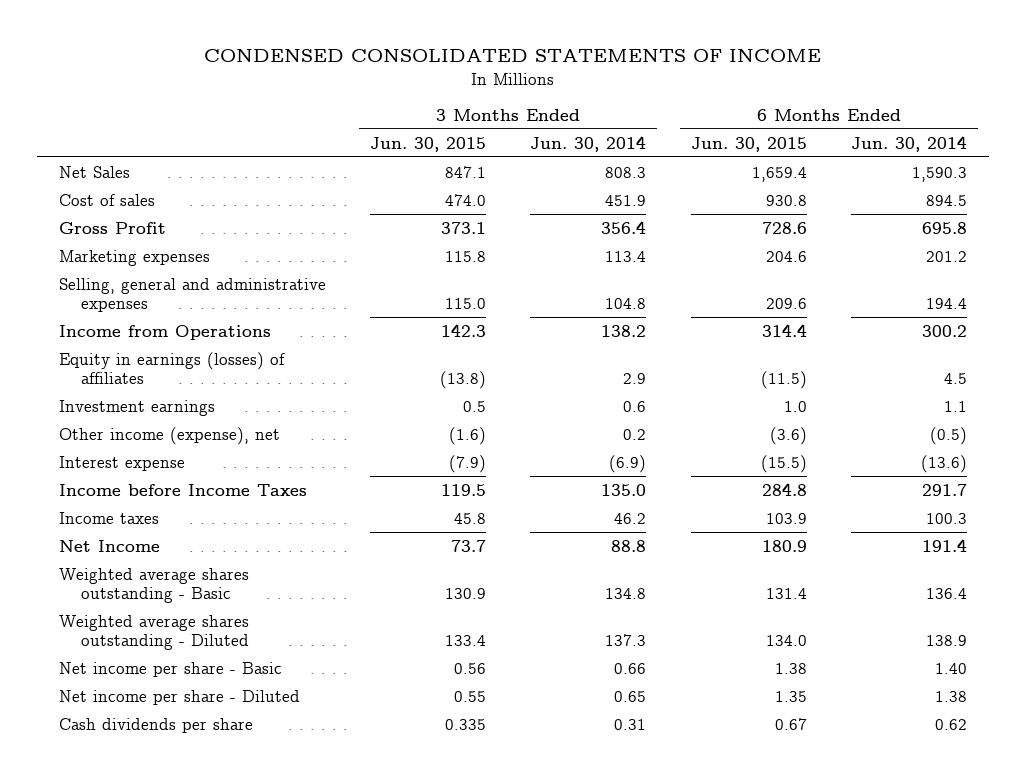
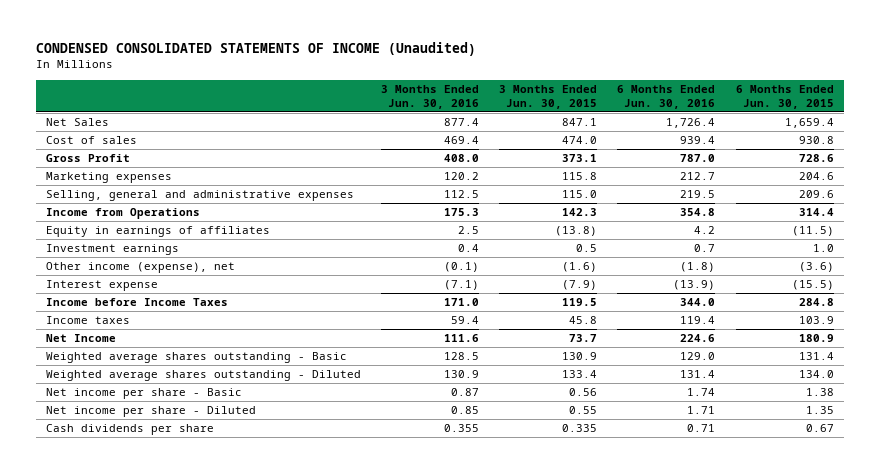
[203,49,821,63] CONDENSED CONSOLIDATED STATEMENTS OF INCOME -> [36,42,477,57] CONDENSED CONSOLIDATED STATEMENTS OF INCOME (Unaudited)
[530,135,647,152] Jun. 30, 2014 -> none
[850,135,967,152] Jun. 30, 2014 -> none
none -> [381,84,480,109] 3 Months Ended Jun. 30, 2016
none -> [617,84,716,109] 6 Months Ended Jun. 30, 2016
[58,351,285,384] Equity in earnings (losses) of affiliates -> [46,226,271,238] Equity in earnings of affiliates

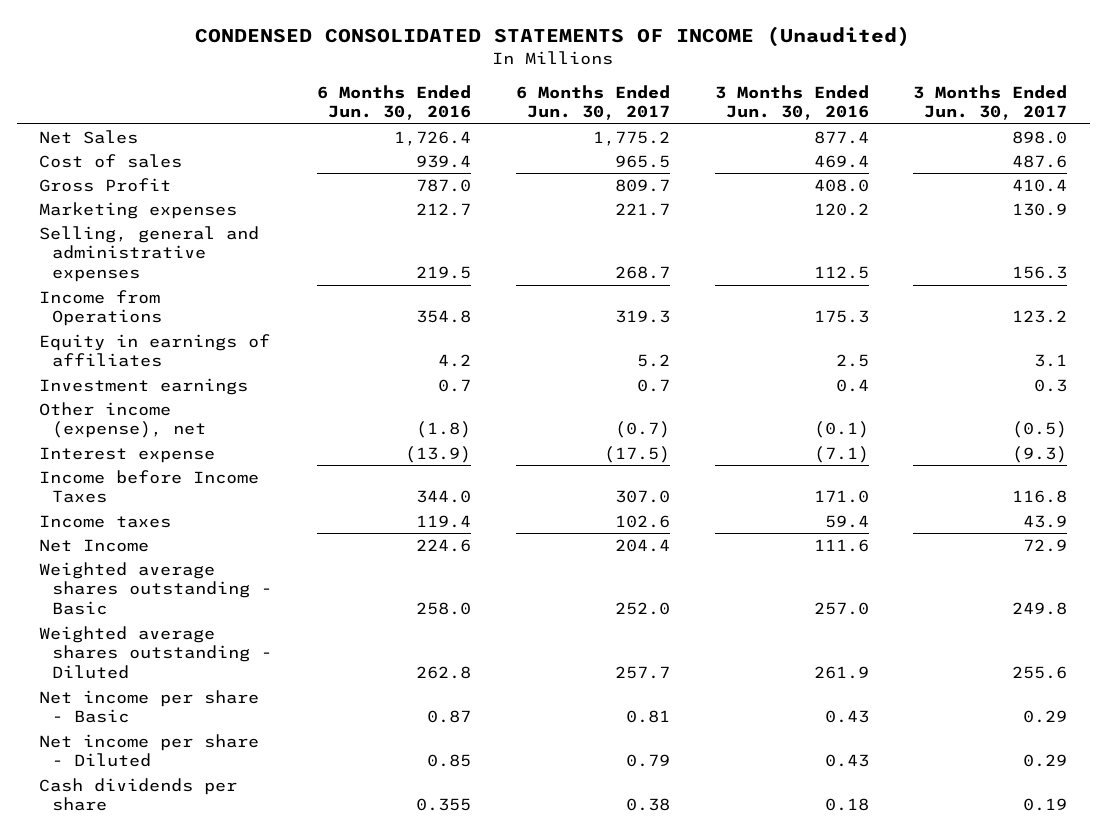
[499,84,598,109] 3 Months Ended Jun. 30, 2015 -> none
[735,84,834,109] 6 Months Ended Jun. 30, 2015 -> none
none -> [515,84,670,121] 6 Months Ended Jun. 30, 2017
none -> [913,84,1068,121] 3 Months Ended Jun. 30, 2017
[444,352,480,361] 128.5 -> [813,602,869,616] 257.0
[680,352,716,361] 129.0 -> [416,602,472,616] 258.0
[444,370,480,379] 130.9 -> [813,666,869,680] 261.9
[680,370,716,379] 131.4 -> [416,666,472,680] 262.8
[451,388,480,397] 0.87 -> [824,710,869,724] 0.43
[687,388,716,397] 1.74 -> [427,710,472,724] 0.87
[451,406,480,415] 0.85 -> [824,754,869,768] 0.43
[687,406,716,415] 1.71 -> [427,754,472,768] 0.85
[444,424,480,433] 0.355 -> [824,798,869,812] 0.18
[687,424,716,433] 0.71 -> [416,798,472,812] 0.355

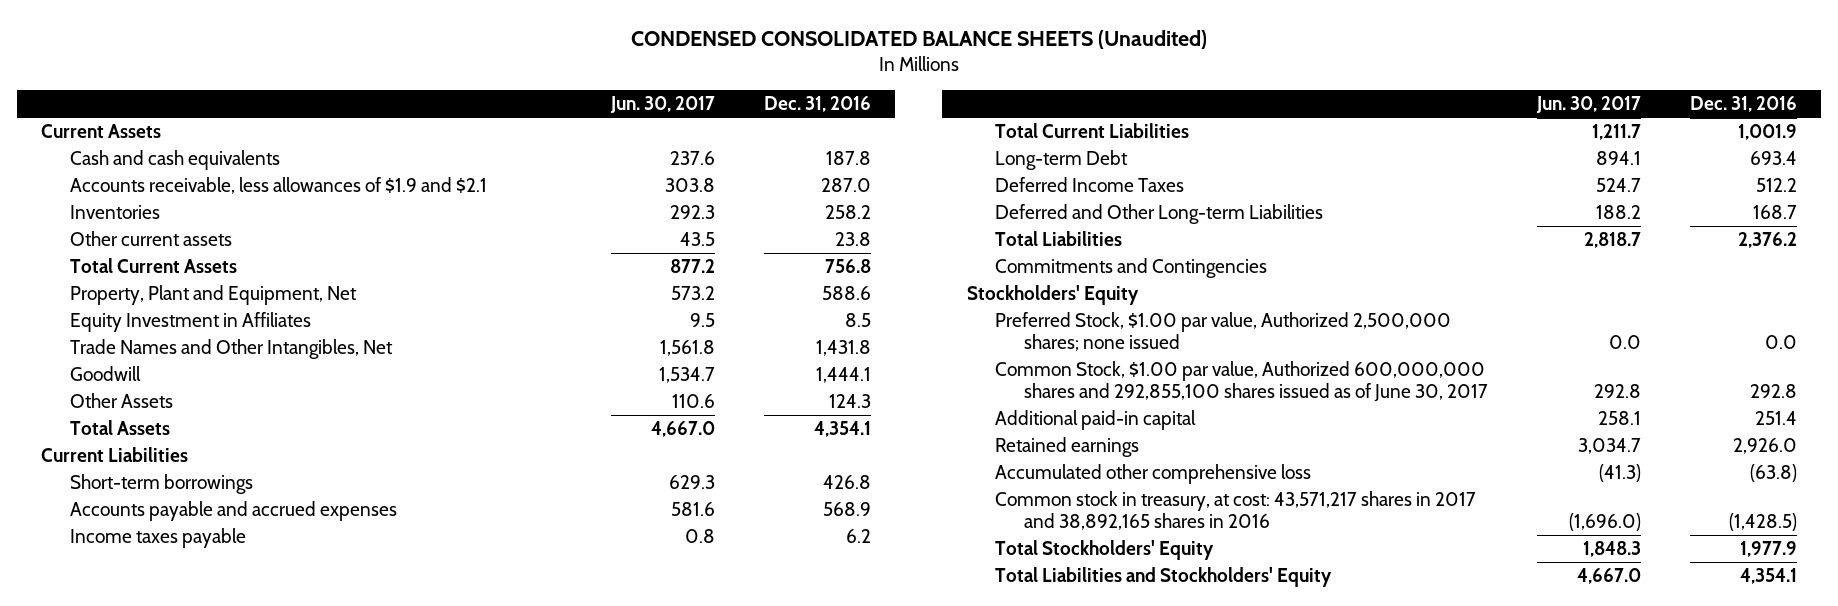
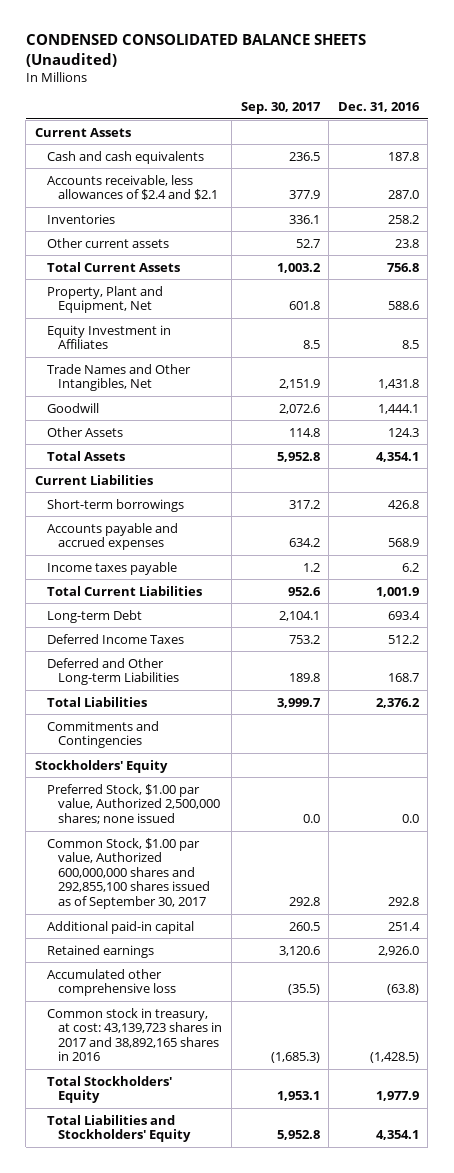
[610,96,716,114] Jun. 30, 2017 -> none
none -> [240,102,321,115] Sep. 30, 2017
[69,177,487,195] Accounts receivable, less allowances of $1.9 and $2.1 -> [46,174,219,201] Accounts receivable, less allowances of $2.4 and $2.1
[995,361,1488,402] Common Stock, $1.00 par value, Authorized 600,000,000 shares and 292,855,100 shares issued as of June 30, 2017 -> [46,837,211,910] Common Stock, $1.00 par value, Authorized 600,000,000 shares and 292,855,100 shares issued as of September 30, 2017
[995,491,1477,530] Common stock in treasury, at cost: 43,571,217 shares in 2017 and 38,892,165 shares in 2016 -> [46,1007,223,1062] Common stock in treasury, at cost: 43,139,723 shares in 2017 and 38,892,165 shares in 2016

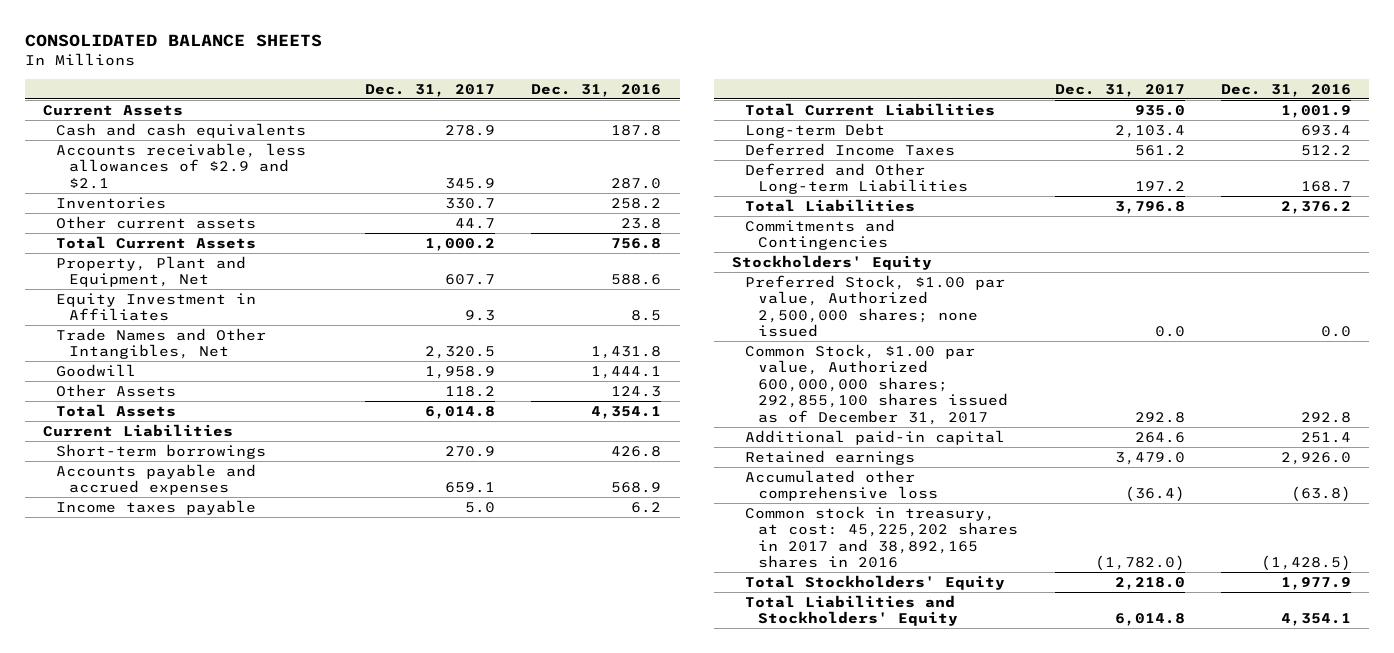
[25,34,366,67] CONDENSED CONSOLIDATED BALANCE SHEETS (Unaudited) -> [24,34,322,48] CONSOLIDATED BALANCE SHEETS
[240,102,321,115] Sep. 30, 2017 -> none
none -> [365,83,496,97] Dec. 31, 2017
[46,174,219,201] Accounts receivable, less allowances of $2.4 and $2.1 -> [56,142,307,189] Accounts receivable, less allowances of $2.9 and $2.1
[46,837,211,910] Common Stock, $1.00 par value, Authorized 600,000,000 shares and 292,855,100 shares issued as of September 30, 2017 -> [745,343,1009,425] Common Stock, $1.00 par value, Authorized 600,000,000 shares; 292,855,100 shares issued as of December 31, 2017
[46,1007,223,1062] Common stock in treasury, at cost: 43,139,723 shares in 2017 and 38,892,165 shares in 2016 -> [745,505,1019,569] Common stock in treasury, at cost: 45,225,202 shares in 2017 and 38,892,165 shares in 2016

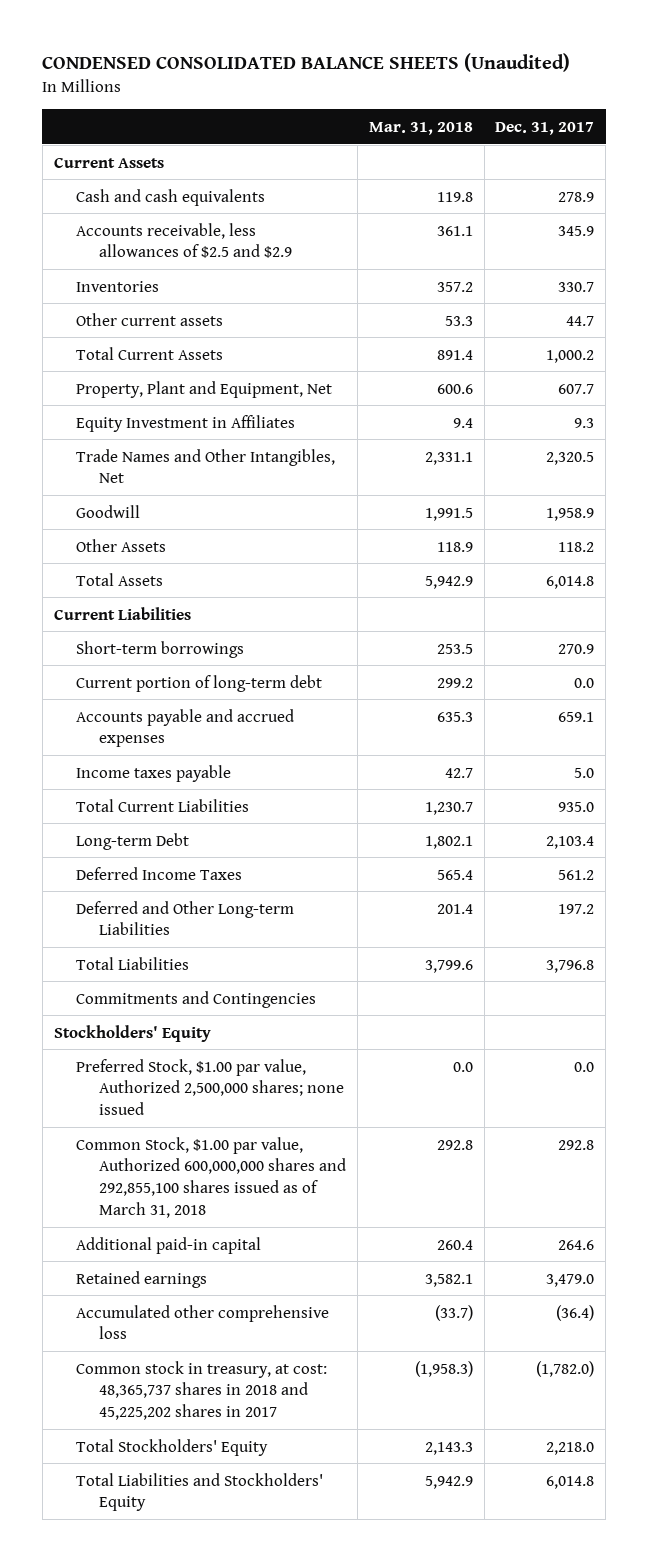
[24,34,322,48] CONSOLIDATED BALANCE SHEETS -> [42,52,571,72] CONDENSED CONSOLIDATED BALANCE SHEETS (Unaudited)
[531,83,662,97] Dec. 31, 2016 -> none
none -> [368,122,473,136] Mar. 31, 2018
[56,142,307,189] Accounts receivable, less allowances of $2.9 and $2.1 -> [76,222,292,259] Accounts receivable, less allowances of $2.5 and $2.9
none -> [76,674,323,692] Current portion of long-term debt
[745,343,1009,425] Common Stock, $1.00 par value, Authorized 600,000,000 shares; 292,855,100 shares issued as of December 31, 2017 -> [76,1136,346,1219] Common Stock, $1.00 par value, Authorized 600,000,000 shares and 292,855,100 shares issued as of March 31, 2018
[745,505,1019,569] Common stock in treasury, at cost: 45,225,202 shares in 2017 and 38,892,165 shares in 2016 -> [76,1360,328,1421] Common stock in treasury, at cost: 48,365,737 shares in 2018 and 45,225,202 shares in 2017

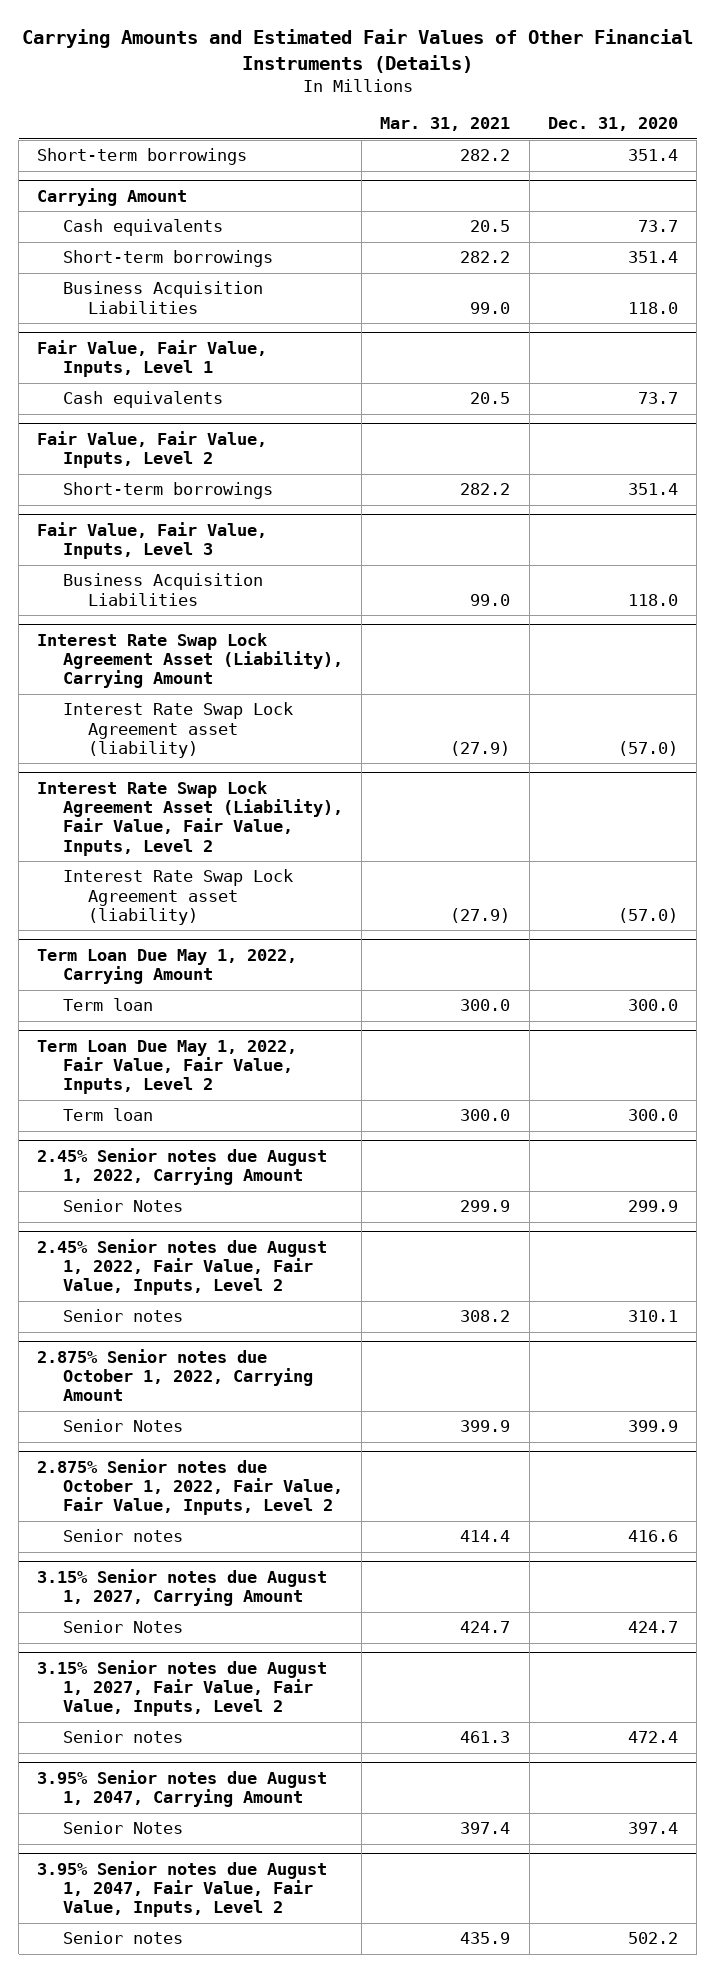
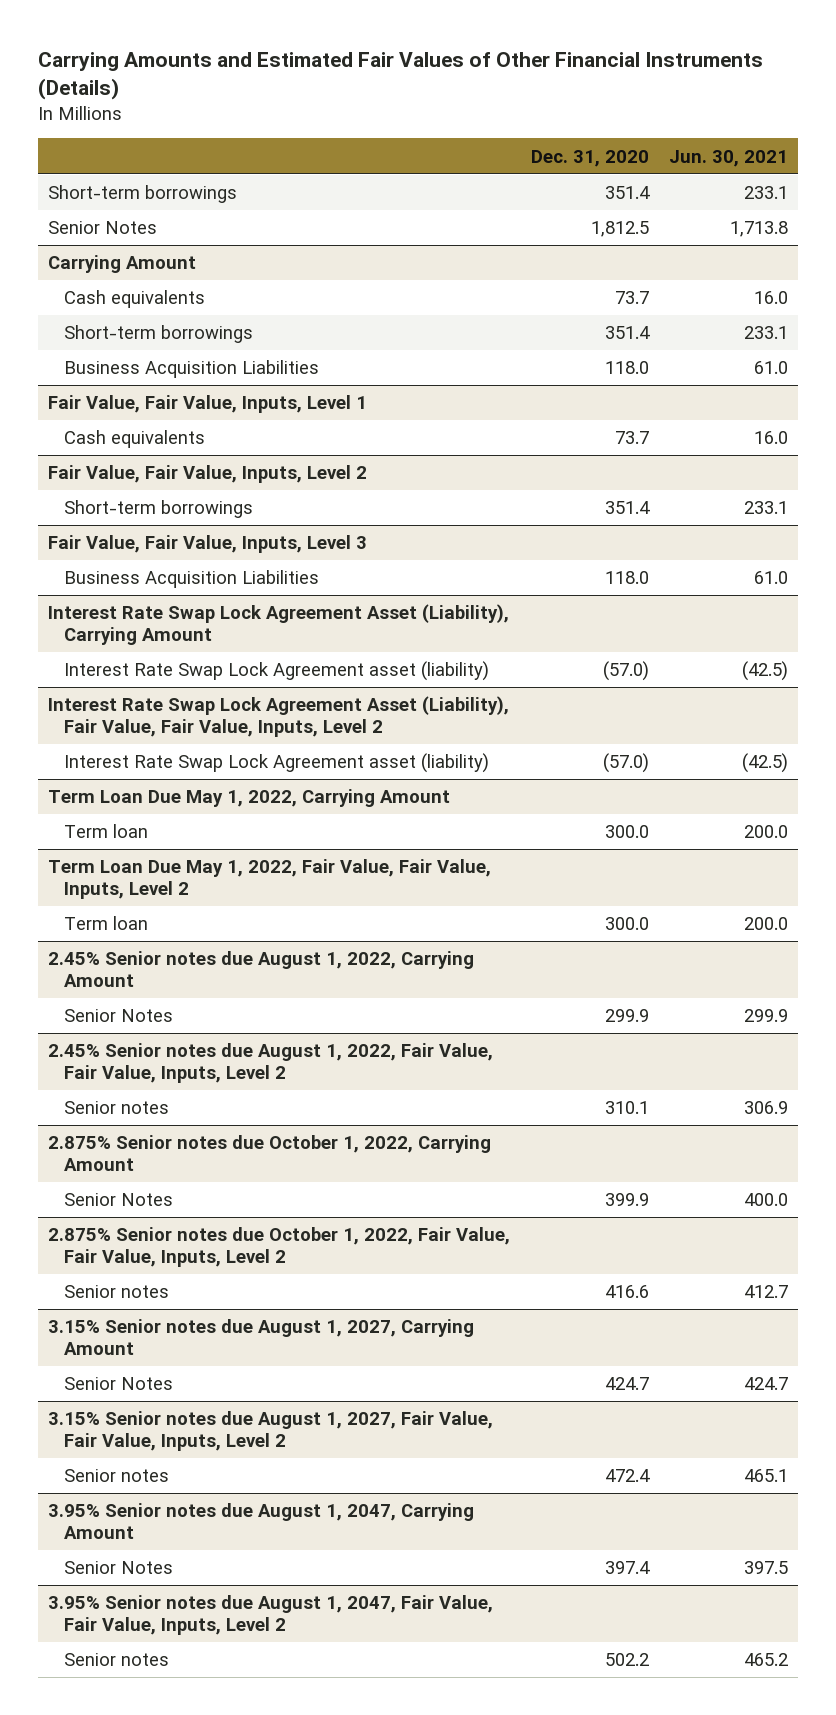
[380,117,511,132] Mar. 31, 2021 -> none
none -> [669,149,789,167] Jun. 30, 2021
none -> [48,221,158,235] Senior Notes

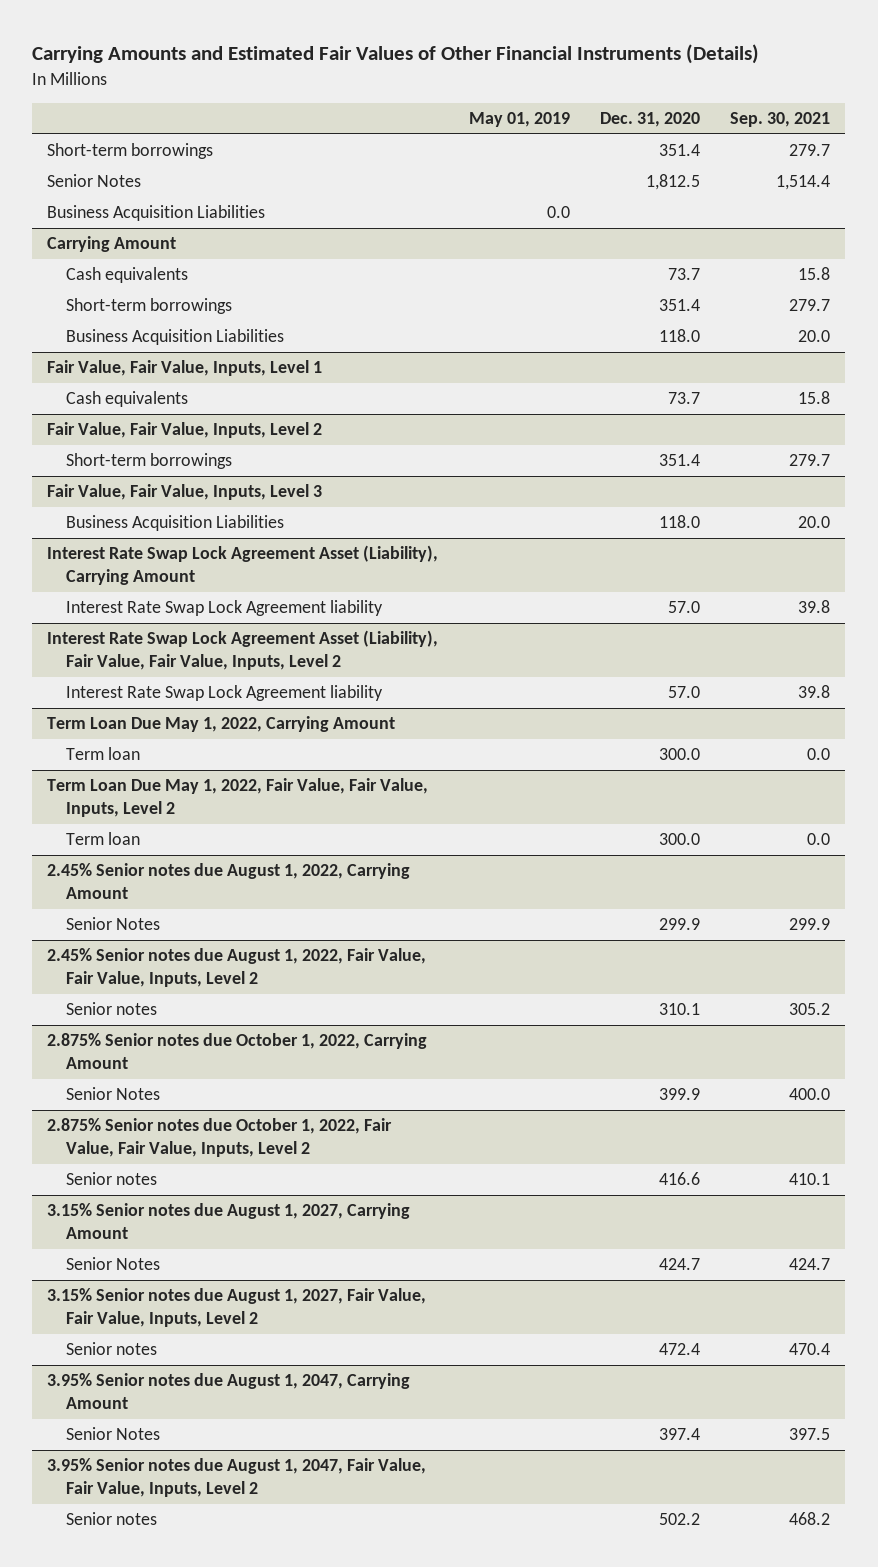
[669,149,789,167] Jun. 30, 2021 -> none
none -> [468,112,570,128] May 01, 2019
none -> [730,112,831,128] Sep. 30, 2021
none -> [47,205,266,222] Business Acquisition Liabilities
[63,661,489,682] Interest Rate Swap Lock Agreement asset (liability) -> [66,600,384,617] Interest Rate Swap Lock Agreement liability
[602,661,649,682] (57.0) -> [667,601,700,614] 57.0
[63,753,489,774] Interest Rate Swap Lock Agreement asset (liability) -> [66,685,384,702] Interest Rate Swap Lock Agreement liability
[602,753,649,774] (57.0) -> [667,686,700,699] 57.0

